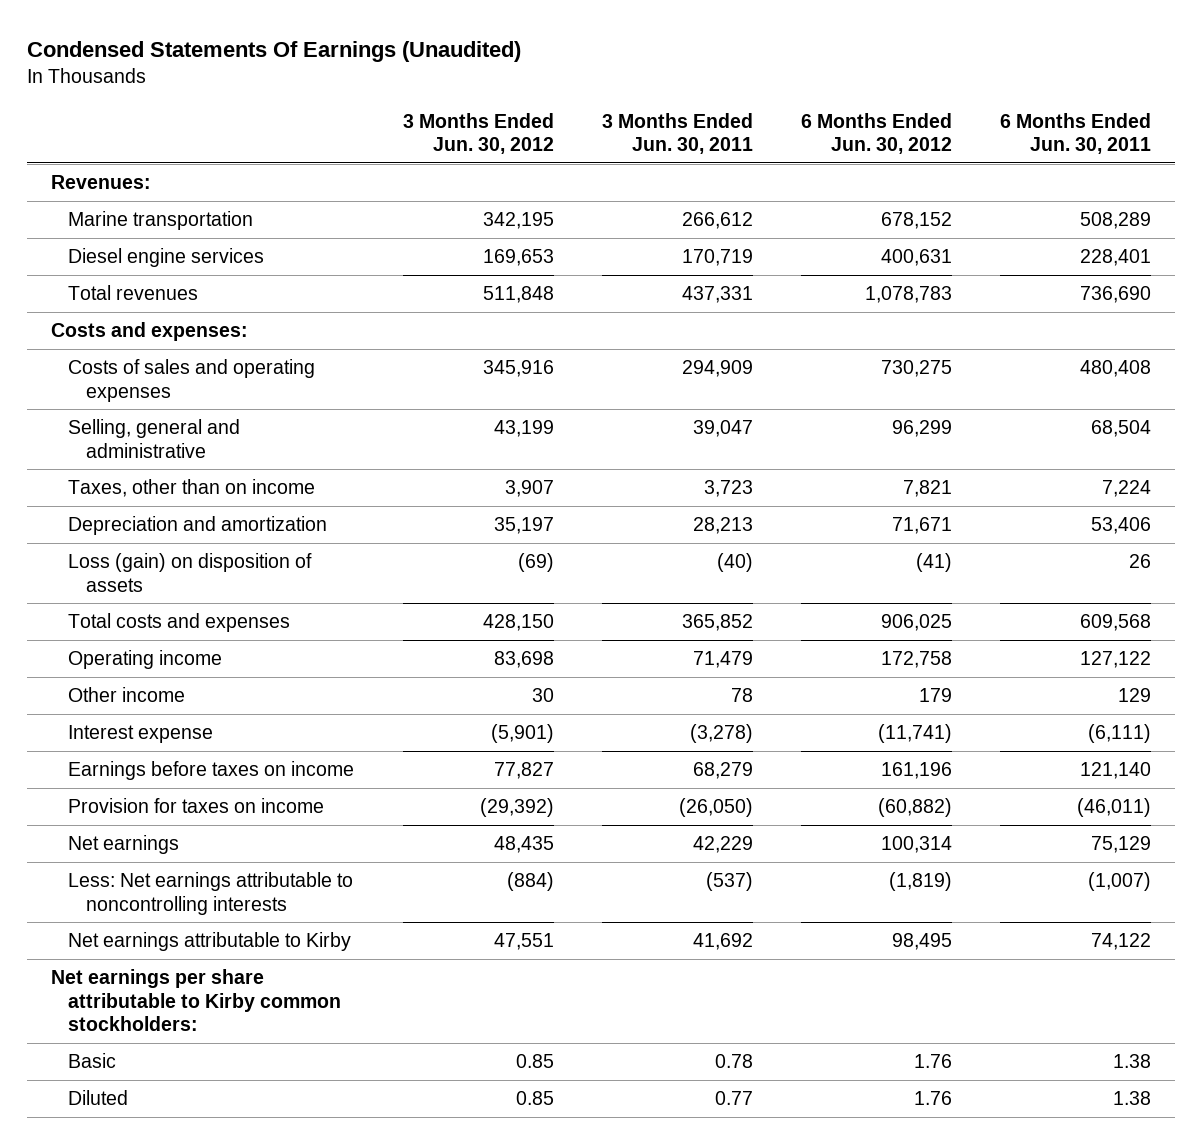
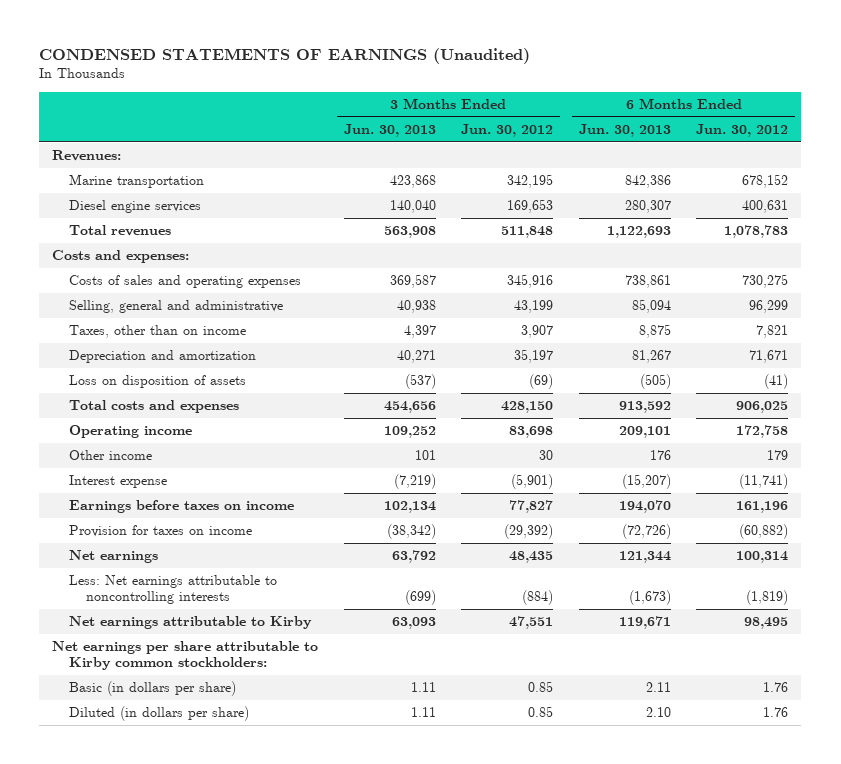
[27,41,522,63] Condensed Statements Of Earnings (Unaudited) -> [39,48,531,65] CONDENSED STATEMENTS OF EARNINGS (Unaudited)
[601,112,753,155] 3 Months Ended Jun. 30, 2011 -> none
[999,112,1151,155] 6 Months Ended Jun. 30, 2011 -> none
none -> [343,124,436,138] Jun. 30, 2013
none -> [578,124,671,138] Jun. 30, 2013
[68,553,313,592] Loss (gain) on disposition of assets -> [69,375,247,389] Loss on disposition of assets
[68,1053,117,1069] Basic -> [69,681,237,697] Basic (in dollars per share)
[68,1090,129,1106] Diluted -> [69,706,250,722] Diluted (in dollars per share)

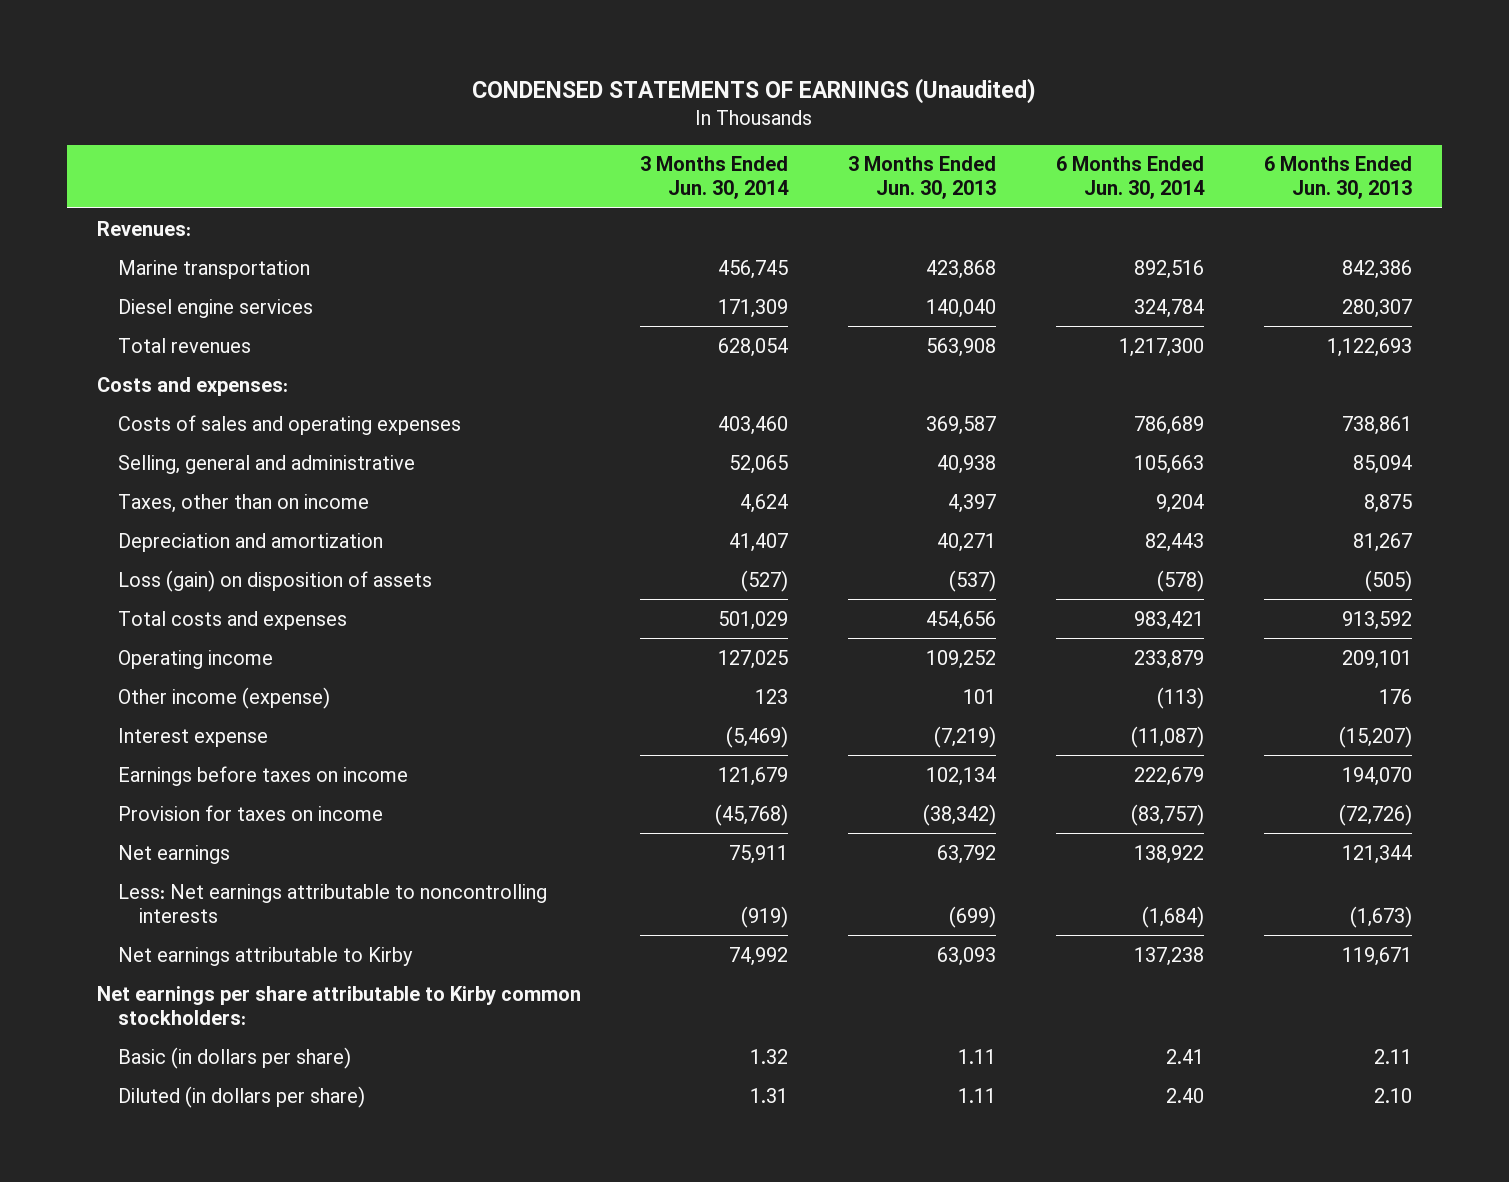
[461,124,554,138] Jun. 30, 2012 -> none
[696,124,789,138] Jun. 30, 2012 -> none
none -> [640,156,790,200] 3 Months Ended Jun. 30, 2014
none -> [1056,156,1206,200] 6 Months Ended Jun. 30, 2014
[69,375,247,389] Loss on disposition of assets -> [117,569,432,592] Loss (gain) on disposition of assets
[69,450,153,461] Other income -> [117,686,330,709] Other income (expense)

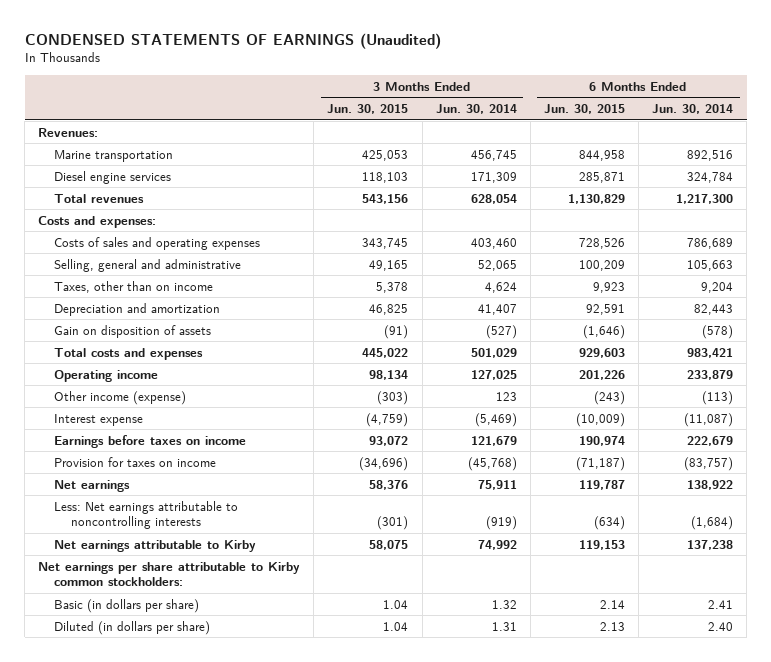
[848,156,997,200] 3 Months Ended Jun. 30, 2013 -> none
[1263,156,1412,200] 6 Months Ended Jun. 30, 2013 -> none
none -> [327,104,409,115] Jun. 30, 2015
none -> [543,104,625,115] Jun. 30, 2015
[117,569,432,592] Loss (gain) on disposition of assets -> [54,324,212,338] Gain on disposition of assets

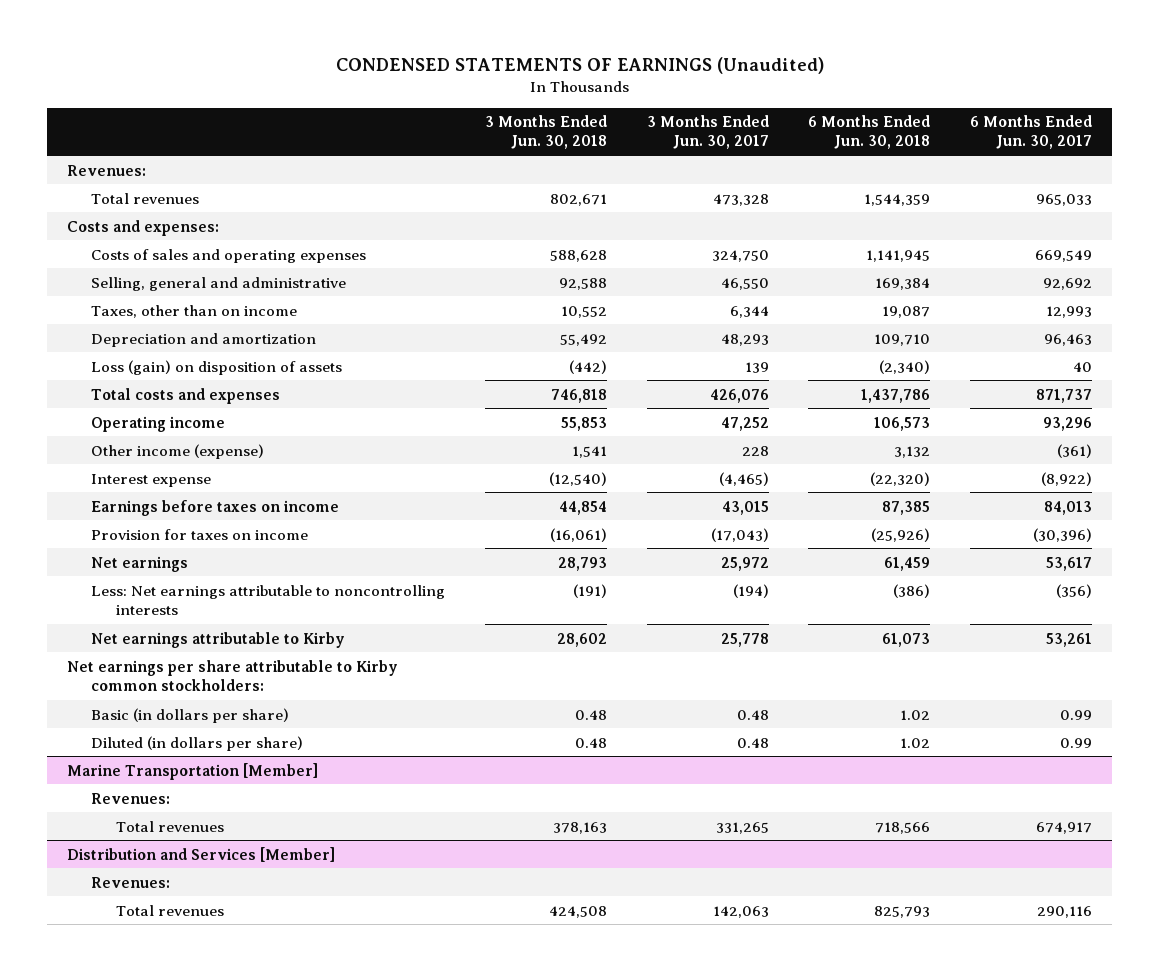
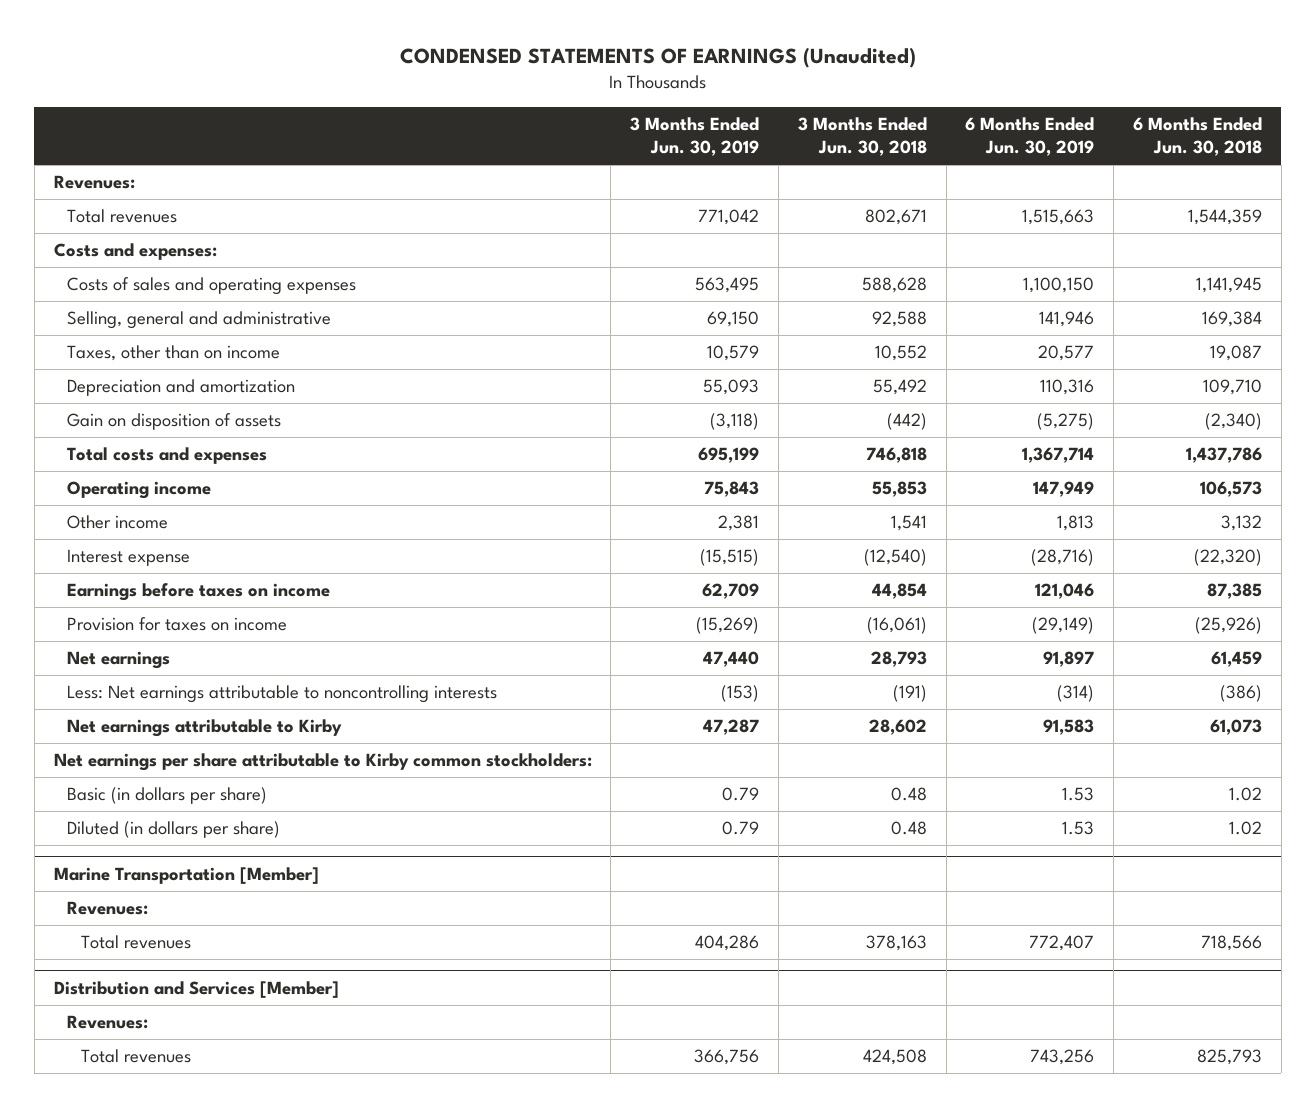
[646,115,769,150] 3 Months Ended Jun. 30, 2017 -> none
[970,115,1093,150] 6 Months Ended Jun. 30, 2017 -> none
none -> [630,116,760,157] 3 Months Ended Jun. 30, 2019
none -> [965,116,1095,157] 6 Months Ended Jun. 30, 2019
[91,359,343,375] Loss (gain) on disposition of assets -> [67,413,282,431] Gain on disposition of assets
[91,443,265,459] Other income (expense) -> [67,515,169,530] Other income

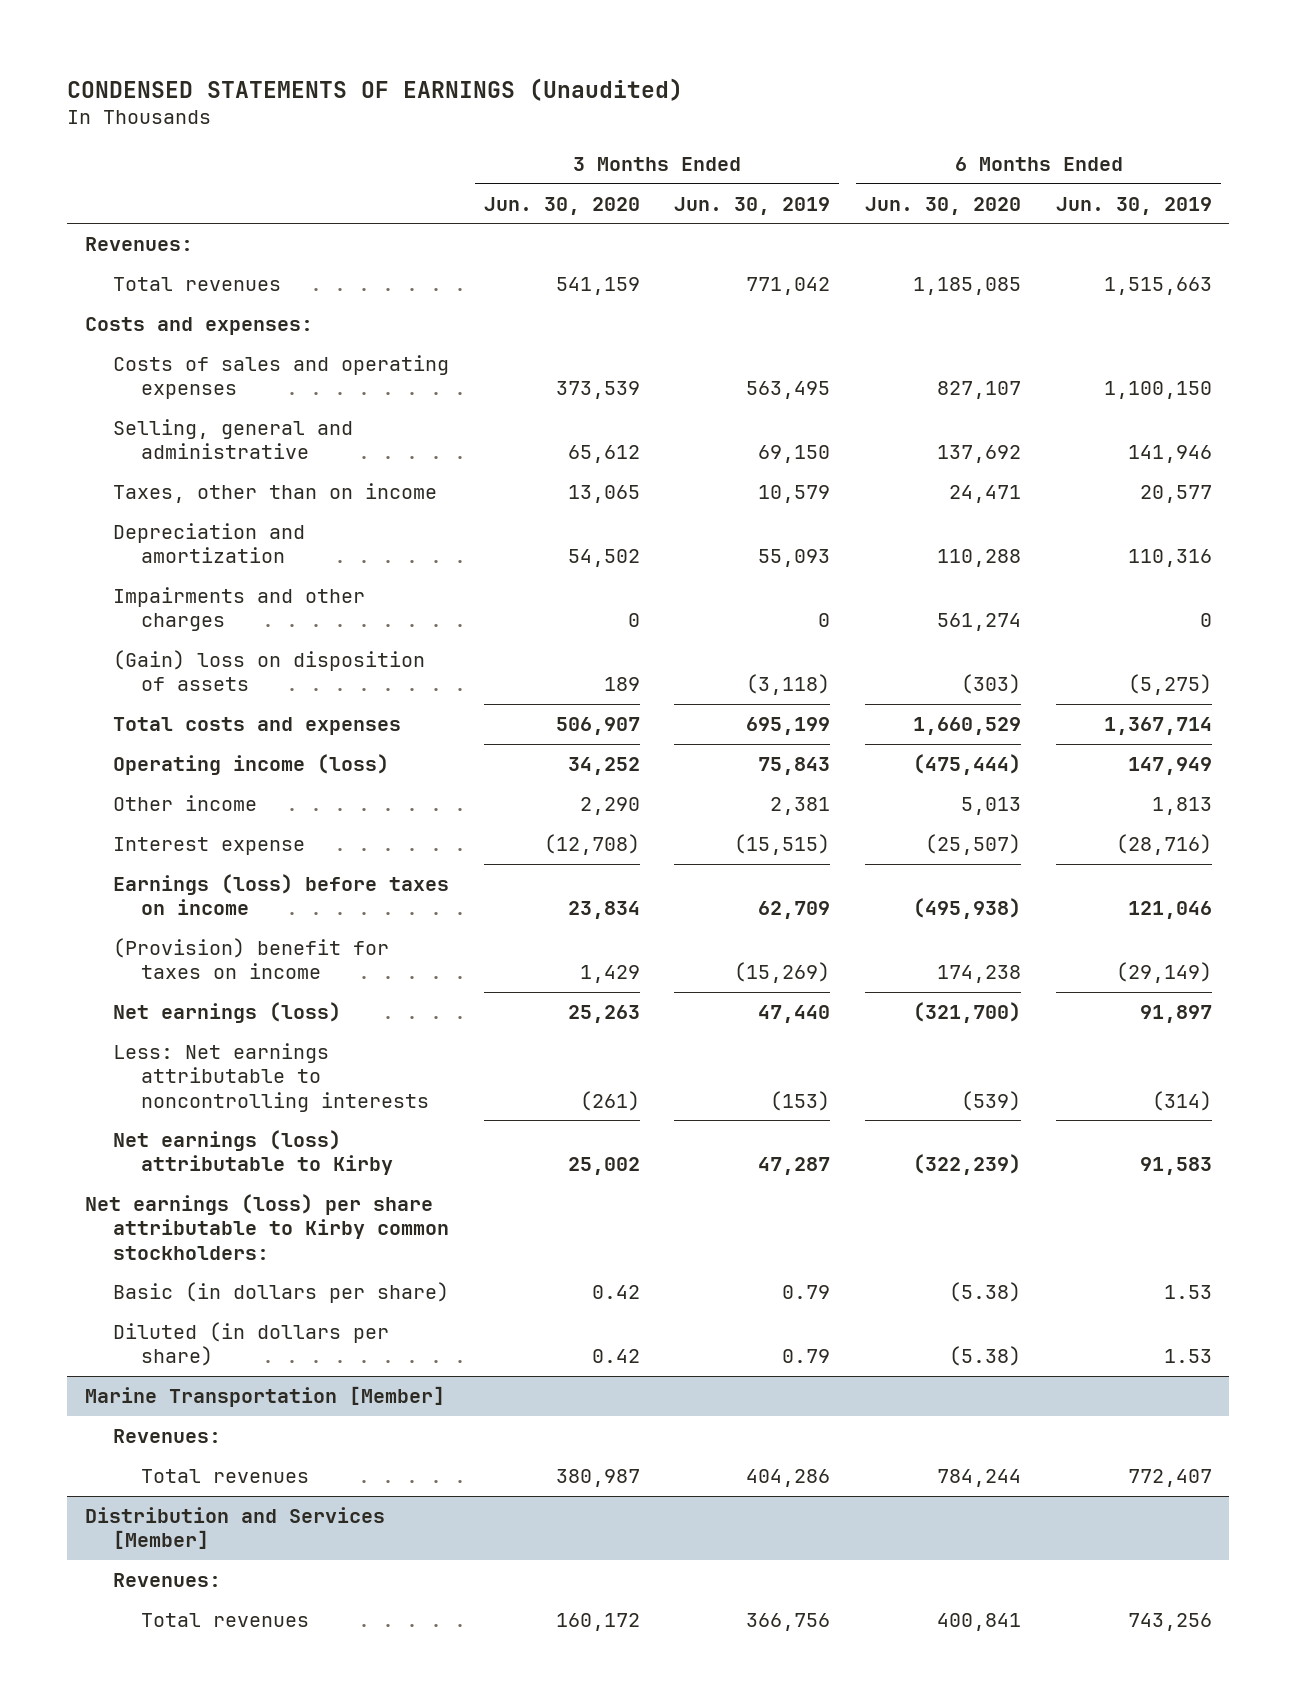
[797,116,927,157] 3 Months Ended Jun. 30, 2018 -> none
[1132,116,1262,157] 6 Months Ended Jun. 30, 2018 -> none
none -> [483,196,640,215] Jun. 30, 2020
none -> [865,196,1022,215] Jun. 30, 2020
none -> [112,587,365,632] Impairments and other charges
[67,413,282,431] Gain on disposition of assets -> [112,650,425,692] (Gain) loss on disposition of assets
[67,481,212,500] Operating income -> [112,754,389,776] Operating income (loss)
[67,583,331,602] Earnings before taxes on income -> [112,874,449,916] Earnings (loss) before taxes on income
[67,617,288,632] Provision for taxes on income -> [112,938,389,980] (Provision) benefit for taxes on income
[67,651,171,670] Net earnings -> [112,1002,341,1024] Net earnings (loss)
[67,719,343,738] Net earnings attributable to Kirby -> [112,1130,394,1176] Net earnings (loss) attributable to Kirby
[53,753,592,772] Net earnings per share attributable to Kirby common stockholders: -> [84,1194,449,1260] Net earnings (loss) per share attributable to Kirby common stockholders:

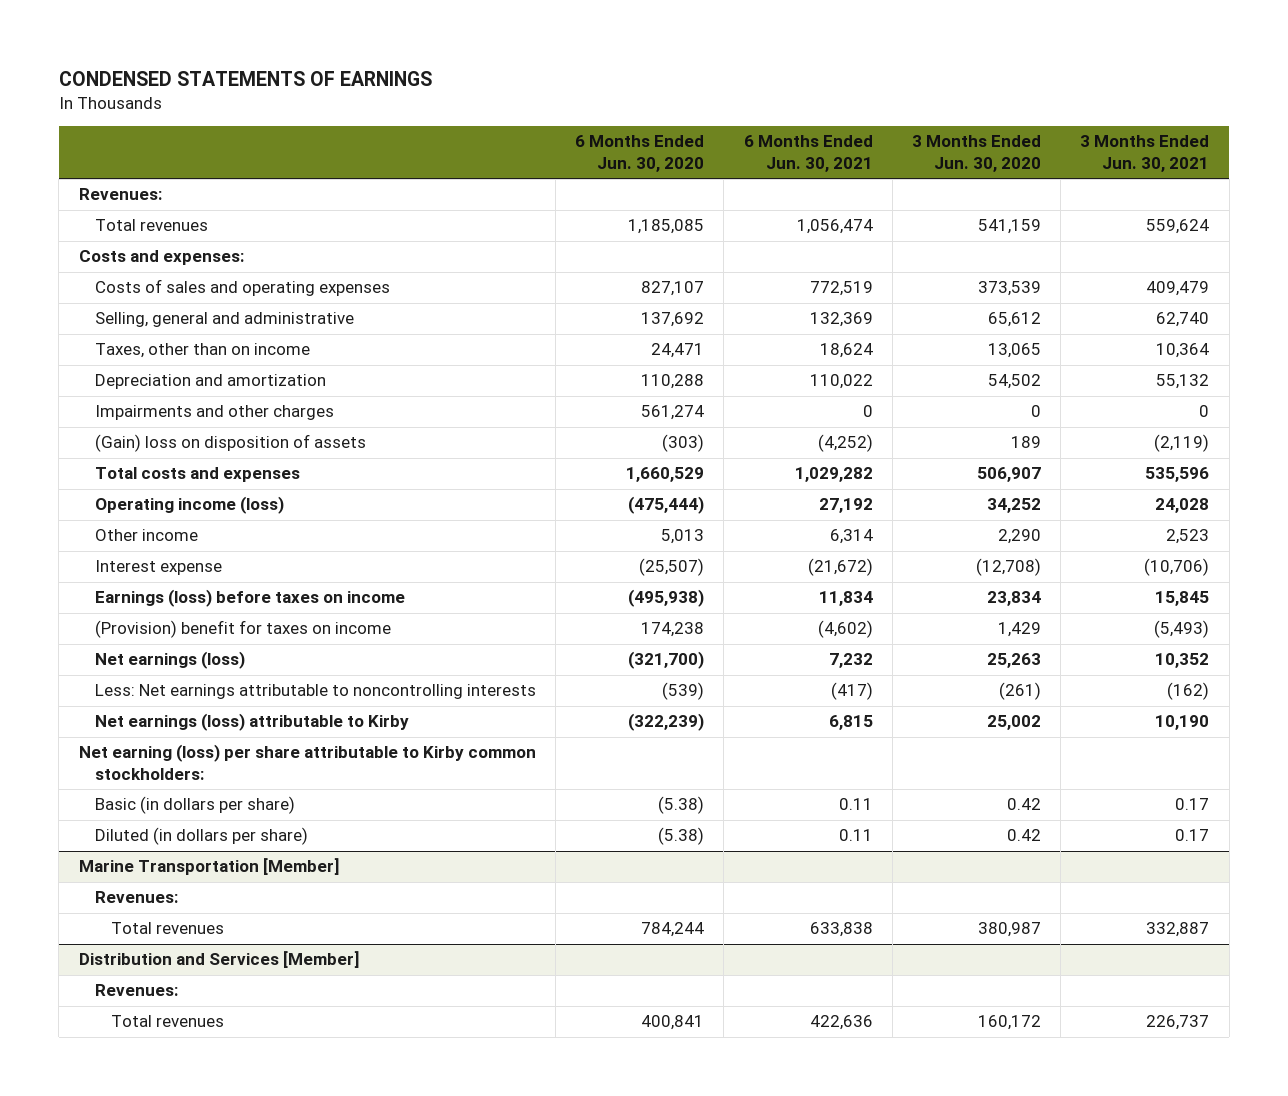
[67,77,684,101] CONDENSED STATEMENTS OF EARNINGS (Unaudited) -> [58,70,432,86] CONDENSED STATEMENTS OF EARNINGS
[674,196,831,215] Jun. 30, 2019 -> none
[1055,196,1212,215] Jun. 30, 2019 -> none
none -> [743,135,873,172] 6 Months Ended Jun. 30, 2021
none -> [1080,135,1210,172] 3 Months Ended Jun. 30, 2021
[84,1194,449,1260] Net earnings (loss) per share attributable to Kirby common stockholders: -> [78,744,536,781] Net earning (loss) per share attributable to Kirby common stockholders:

